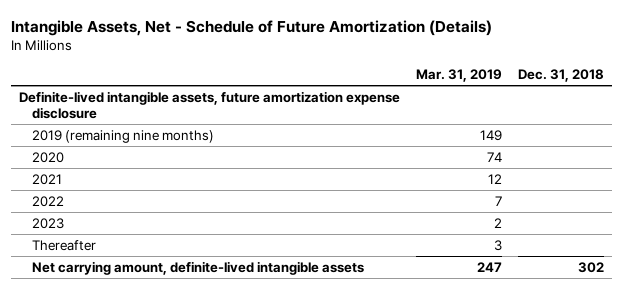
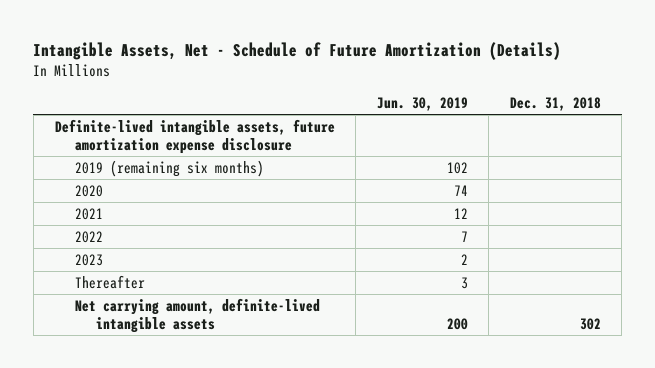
[415,68,502,82] Mar. 31, 2019 -> none
none -> [376,96,468,111] Jun. 30, 2019
[31,129,214,143] 2019 (remaining nine months) -> [75,159,265,177] 2019 (remaining six months)

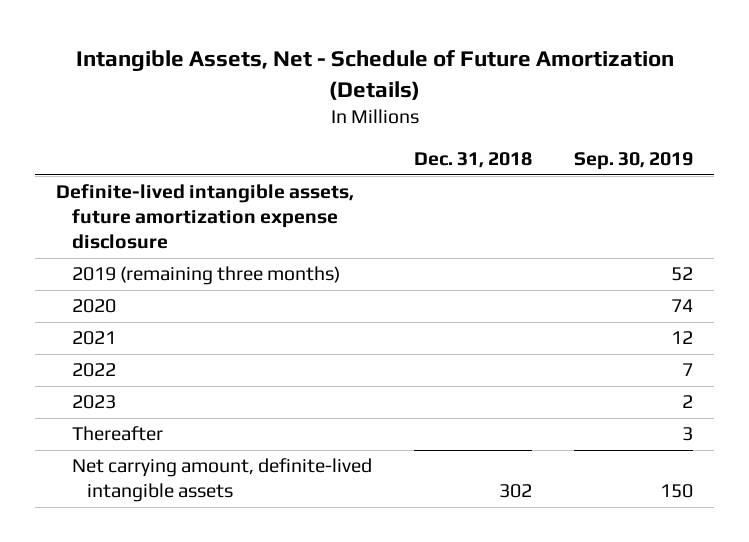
[376,96,468,111] Jun. 30, 2019 -> none
none -> [573,152,693,171] Sep. 30, 2019
[75,159,265,177] 2019 (remaining six months) -> [71,266,340,286] 2019 (remaining three months)

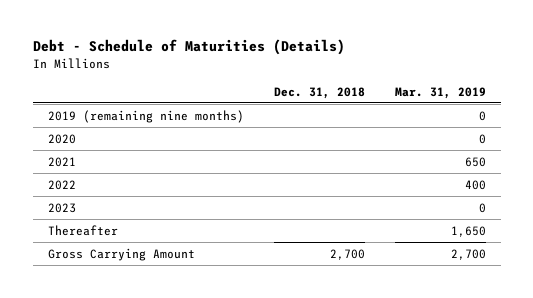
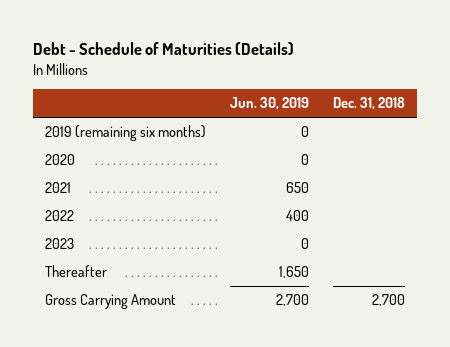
[394,86,486,99] Mar. 31, 2019 -> none
none -> [230,97,310,111] Jun. 30, 2019
[47,109,244,123] 2019 (remaining nine months) -> [45,125,207,142] 2019 (remaining six months)

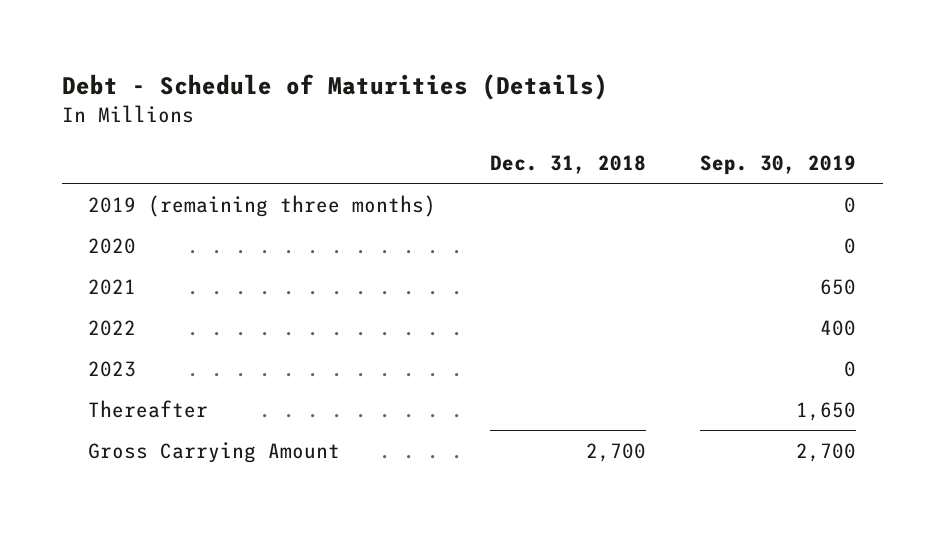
[230,97,310,111] Jun. 30, 2019 -> none
none -> [699,155,856,176] Sep. 30, 2019
[45,125,207,142] 2019 (remaining six months) -> [88,194,437,217] 2019 (remaining three months)

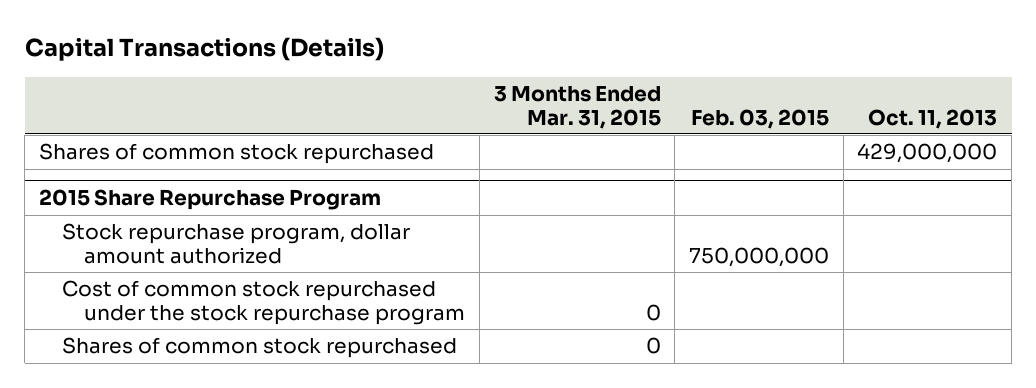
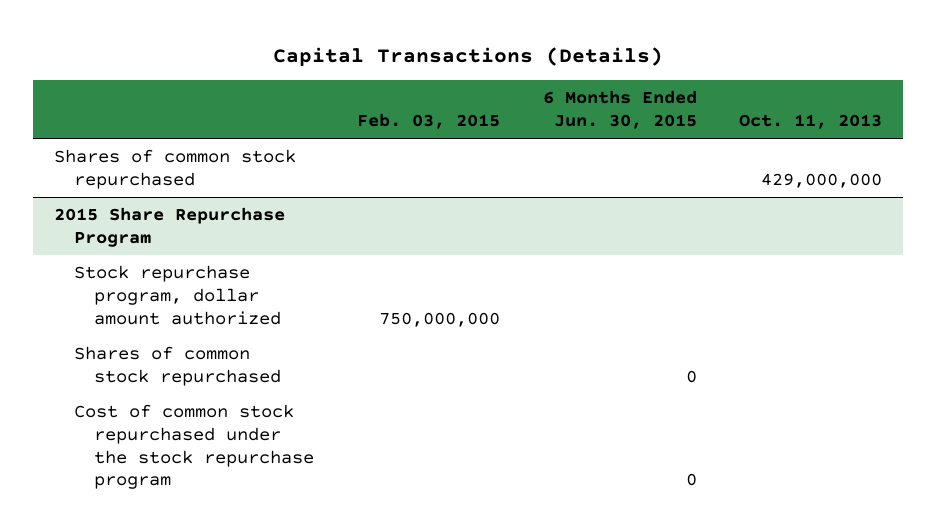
[493,85,661,129] 3 Months Ended Mar. 31, 2015 -> none
none -> [542,90,697,130] 6 Months Ended Jun. 30, 2015
[61,280,466,326] Cost of common stock repurchased under the stock repurchase program -> [74,403,315,490] Cost of common stock repurchased under the stock repurchase program

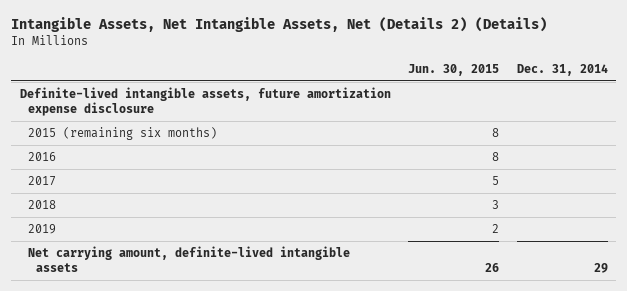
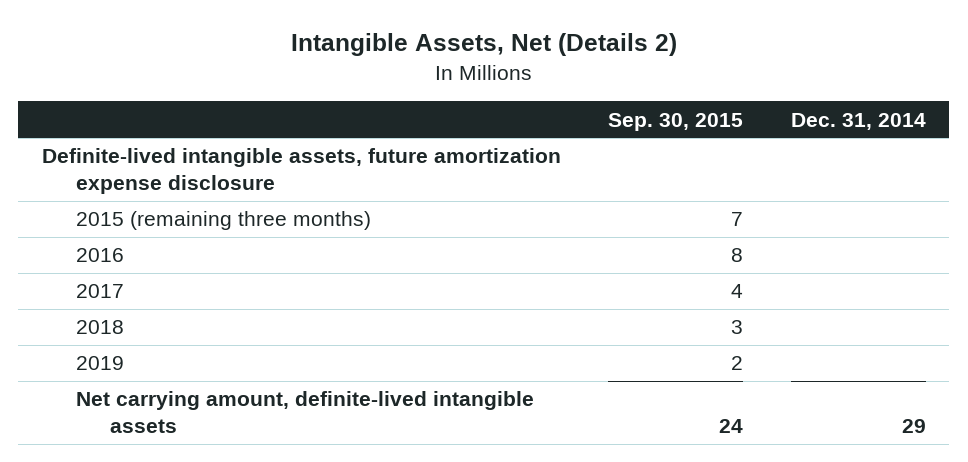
[10,17,547,33] Intangible Assets, Net Intangible Assets, Net (Details 2) (Details) -> [290,33,677,57] Intangible Assets, Net (Details 2)
[408,63,500,76] Jun. 30, 2015 -> none
none -> [608,112,744,131] Sep. 30, 2015
[27,127,217,141] 2015 (remaining six months) -> [75,211,371,231] 2015 (remaining three months)

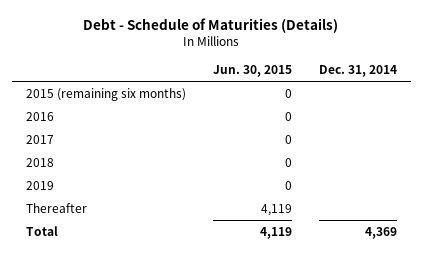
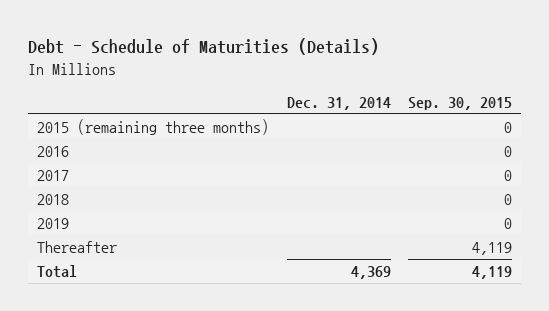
[212,65,292,78] Jun. 30, 2015 -> none
none -> [408,96,513,110] Sep. 30, 2015
[25,87,186,101] 2015 (remaining six months) -> [36,119,269,136] 2015 (remaining three months)

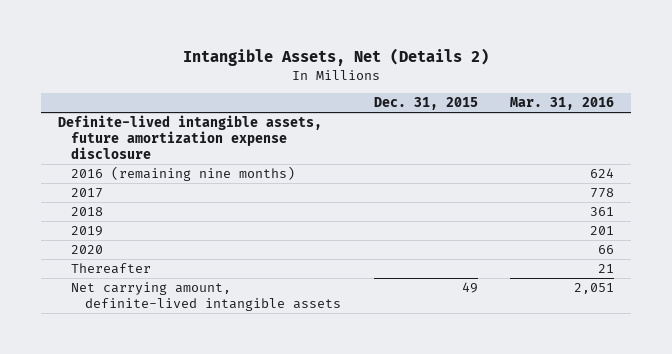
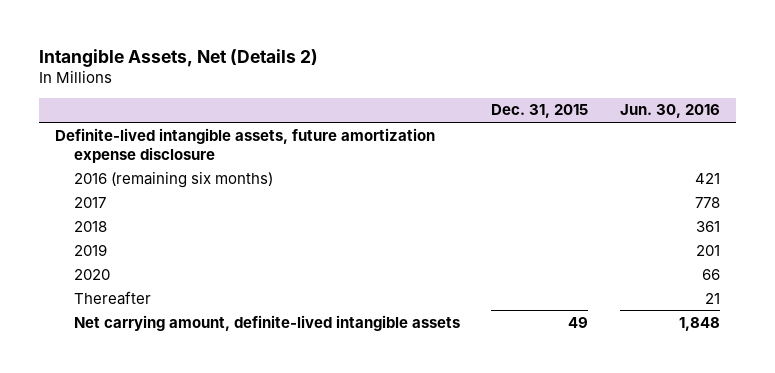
[510,97,615,111] Mar. 31, 2016 -> none
none -> [620,104,721,119] Jun. 30, 2016
[71,166,296,182] 2016 (remaining nine months) -> [73,170,273,188] 2016 (remaining six months)

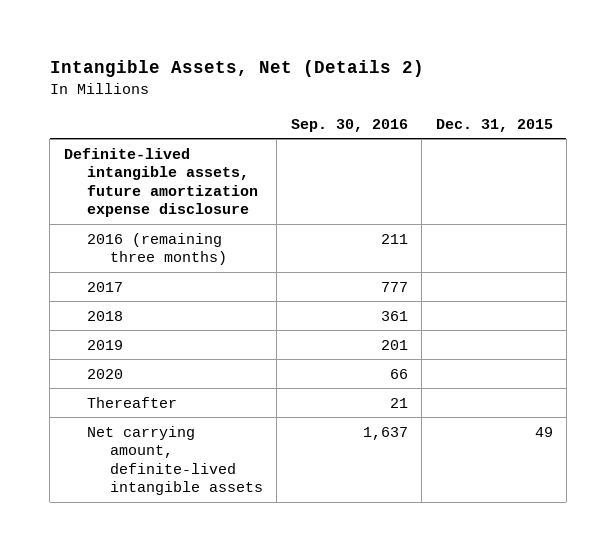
[620,104,721,119] Jun. 30, 2016 -> none
none -> [290,118,408,132] Sep. 30, 2016
[73,170,273,188] 2016 (remaining six months) -> [86,232,228,266] 2016 (remaining three months)

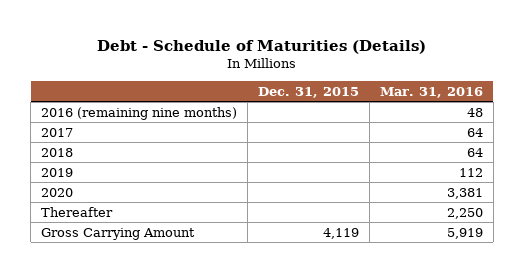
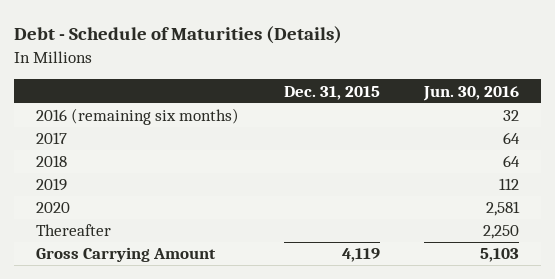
[379,87,483,99] Mar. 31, 2016 -> none
none -> [423,85,520,101] Jun. 30, 2016
[41,106,238,120] 2016 (remaining nine months) -> [36,108,240,126] 2016 (remaining six months)

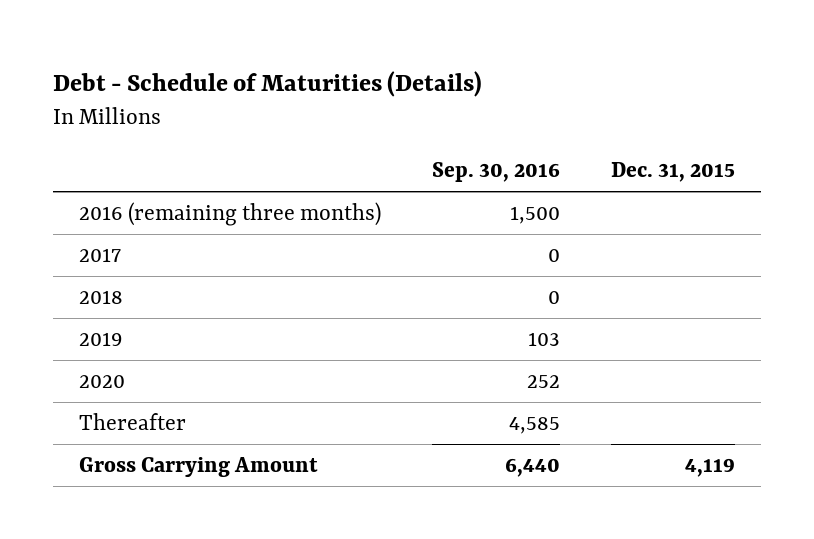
[423,85,520,101] Jun. 30, 2016 -> none
none -> [431,161,560,182] Sep. 30, 2016
[36,108,240,126] 2016 (remaining six months) -> [78,202,381,227] 2016 (remaining three months)

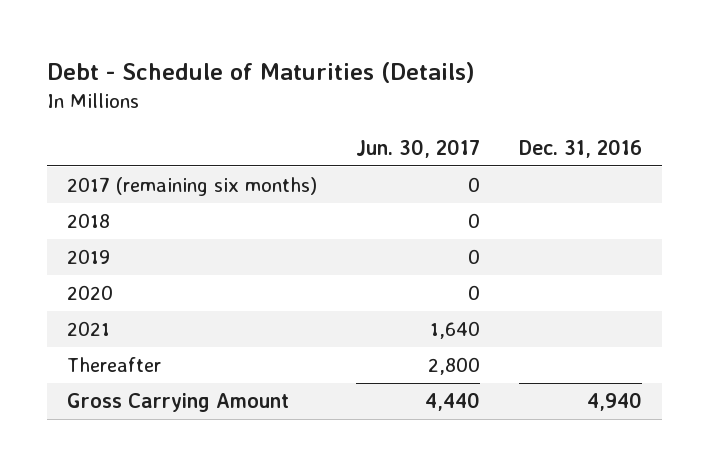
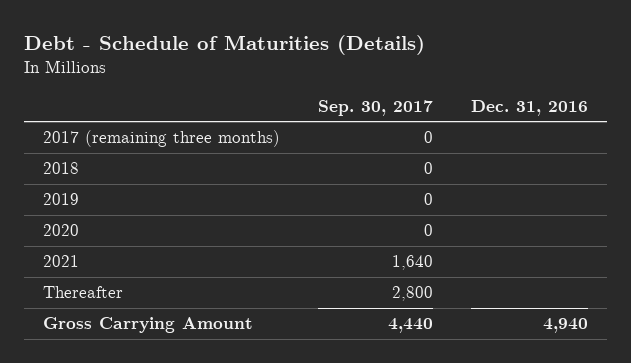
[356,138,481,158] Jun. 30, 2017 -> none
none -> [318,99,434,116] Sep. 30, 2017
[66,177,317,197] 2017 (remaining six months) -> [43,130,281,148] 2017 (remaining three months)

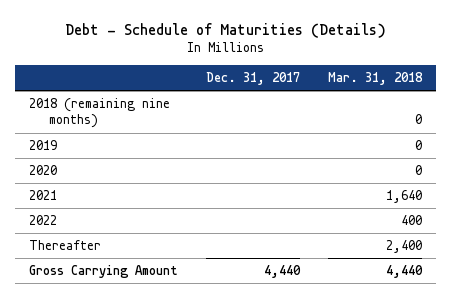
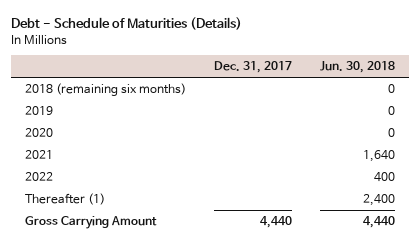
[328,72,424,86] Mar. 31, 2018 -> none
none -> [319,61,395,74] Jun. 30, 2018
[28,98,170,129] 2018 (remaining nine months) -> [24,83,186,97] 2018 (remaining six months)
[28,240,101,251] Thereafter -> [24,193,105,206] Thereafter (1)

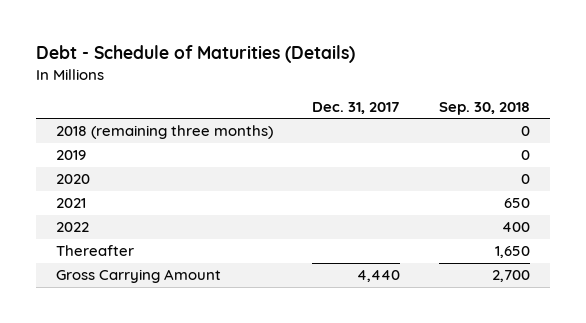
[319,61,395,74] Jun. 30, 2018 -> none
none -> [439,102,531,116] Sep. 30, 2018
[24,83,186,97] 2018 (remaining six months) -> [55,125,273,140] 2018 (remaining three months)
[24,193,105,206] Thereafter (1) -> [55,245,134,257] Thereafter

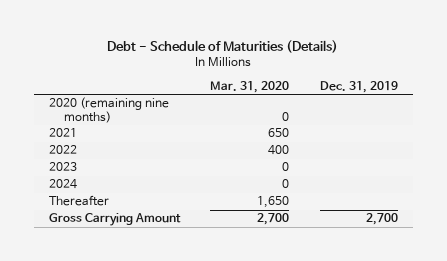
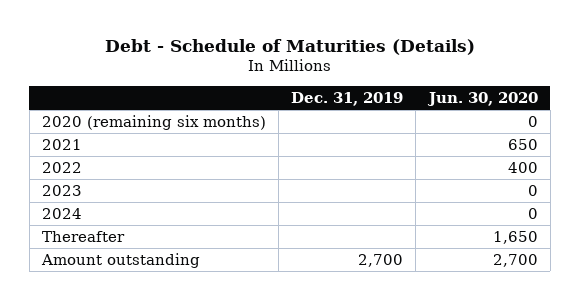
[210,81,290,94] Mar. 31, 2020 -> none
none -> [426,91,538,106] Jun. 30, 2020
[48,97,169,123] 2020 (remaining nine months) -> [41,115,266,131] 2020 (remaining six months)
[48,213,181,227] Gross Carrying Amount -> [40,253,200,269] Amount outstanding

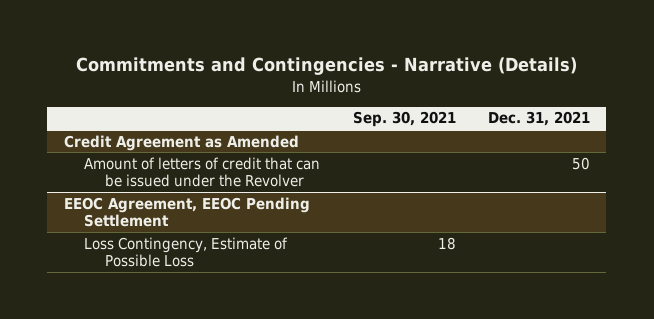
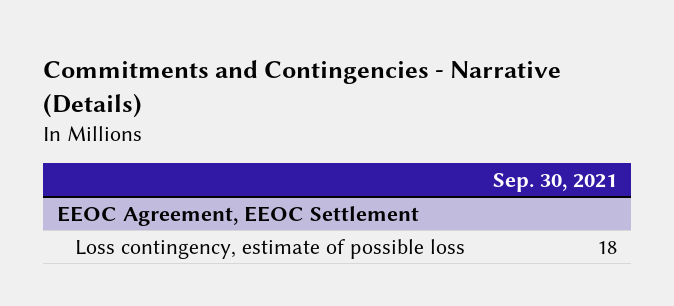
[488,111,591,127] Dec. 31, 2021 -> none
[63,134,299,151] Credit Agreement as Amended -> none
[84,156,321,188] Amount of letters of credit that can be issued under the Revolver -> none
[63,196,310,228] EEOC Agreement, EEOC Pending Settlement -> [57,205,420,226] EEOC Agreement, EEOC Settlement
[84,236,289,268] Loss Contingency, Estimate of Possible Loss -> [75,238,466,259] Loss contingency, estimate of possible loss

